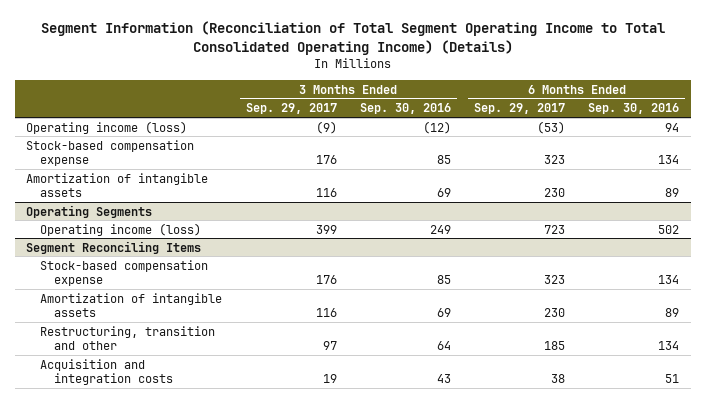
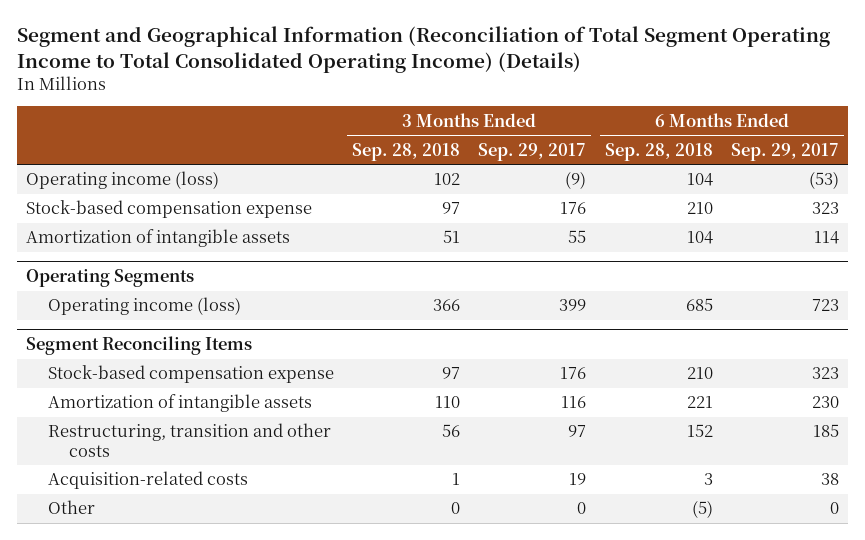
[40,21,665,56] Segment Information (Reconciliation of Total Segment Operating Income to Total Consolidated Operating Income) (Details) -> [16,26,830,73] Segment and Geographical Information (Reconciliation of Total Segment Operating Income to Total Consolidated Operating Income) (Details)
[359,103,451,115] Sep. 30, 2016 -> none
[588,103,680,115] Sep. 30, 2016 -> none
none -> [352,142,461,161] Sep. 28, 2018
none -> [604,142,713,161] Sep. 28, 2018
[315,188,337,198] 116 -> [568,230,587,244] 55
[543,188,565,198] 230 -> [814,231,840,245] 114
[40,325,216,351] Restructuring, transition and other -> [47,423,331,457] Restructuring, transition and other costs
[40,358,174,386] Acquisition and integration costs -> [47,471,248,490] Acquisition-related costs
none -> [47,500,95,515] Other

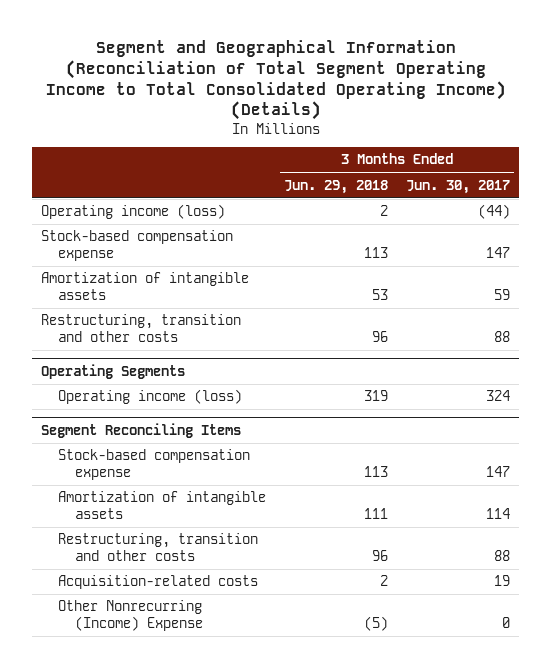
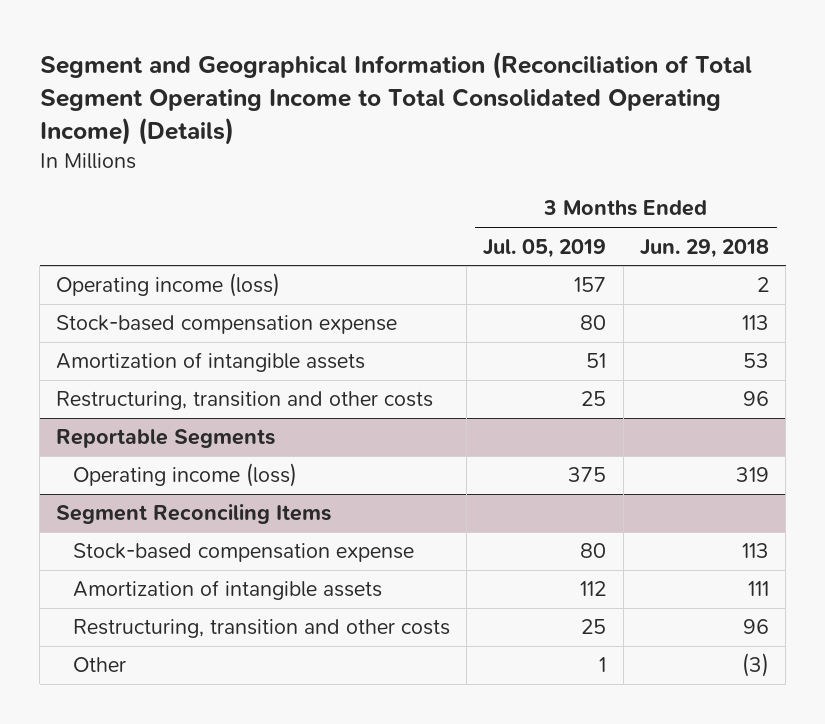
[405,179,510,194] Jun. 30, 2017 -> none
none -> [483,238,607,258] Jul. 05, 2019
[41,363,186,379] Operating Segments -> none
none -> [56,429,276,449] Reportable Segments
[58,575,259,590] Acquisition-related costs -> none
[58,600,203,631] Other Nonrecurring (Income) Expense -> [72,657,126,673] Other
[363,615,388,631] (5) -> [741,653,769,678] (3)

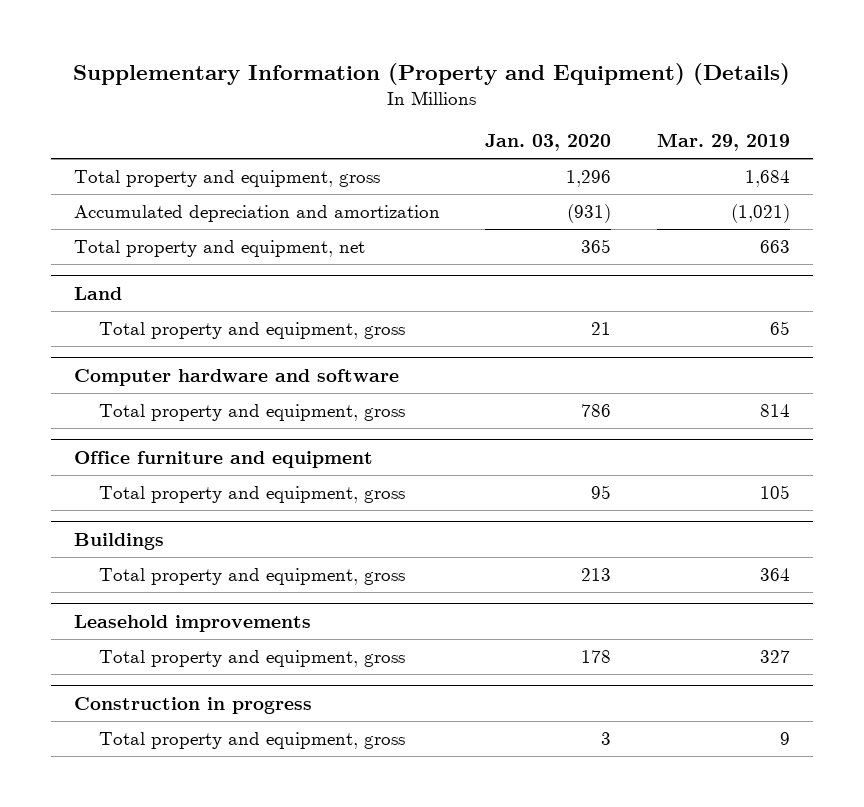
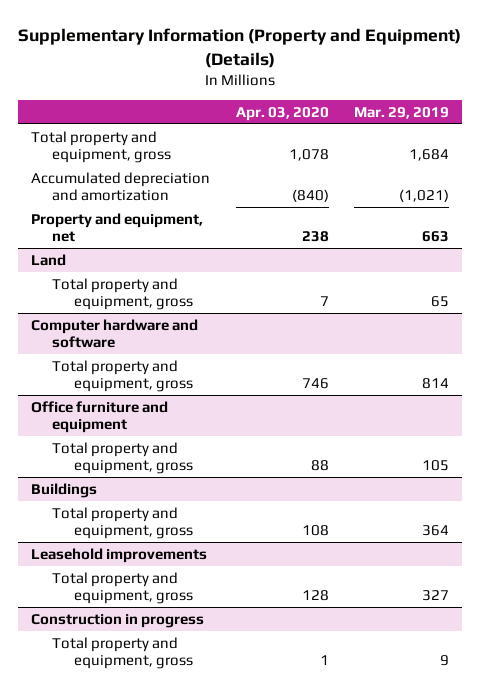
[485,134,612,152] Jan. 03, 2020 -> none
none -> [235,106,329,121] Apr. 03, 2020
[73,239,365,257] Total property and equipment, net -> [30,212,203,243] Property and equipment, net

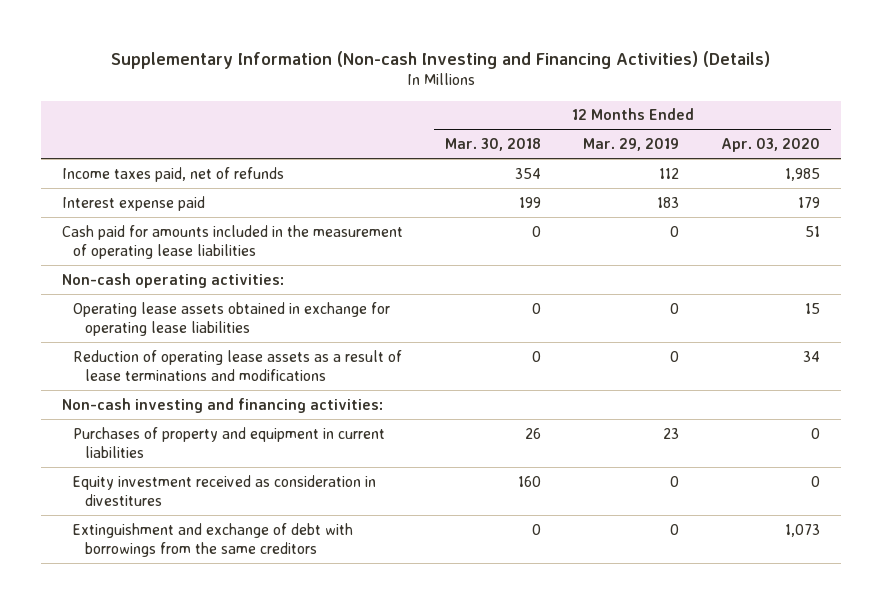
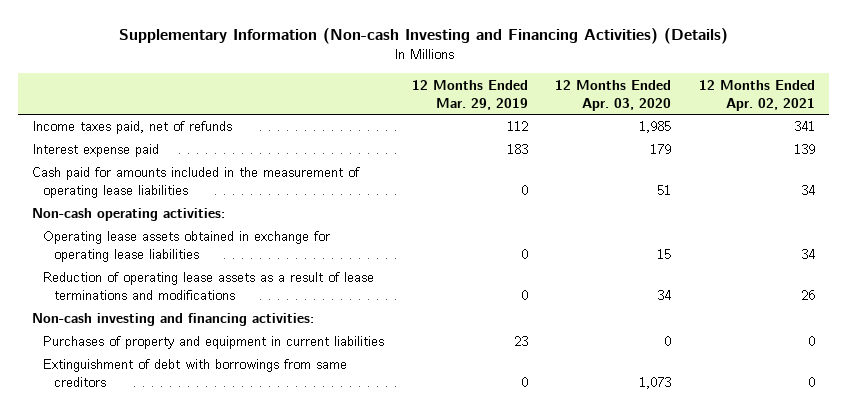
[444,137,541,151] Mar. 30, 2018 -> none
none -> [698,79,815,111] 12 Months Ended Apr. 02, 2021
[73,474,377,506] Equity investment received as consideration in divestitures -> none
[73,522,354,557] Extinguishment and exchange of debt with borrowings from the same creditors -> [43,359,348,388] Extinguishment of debt with borrowings from same creditors

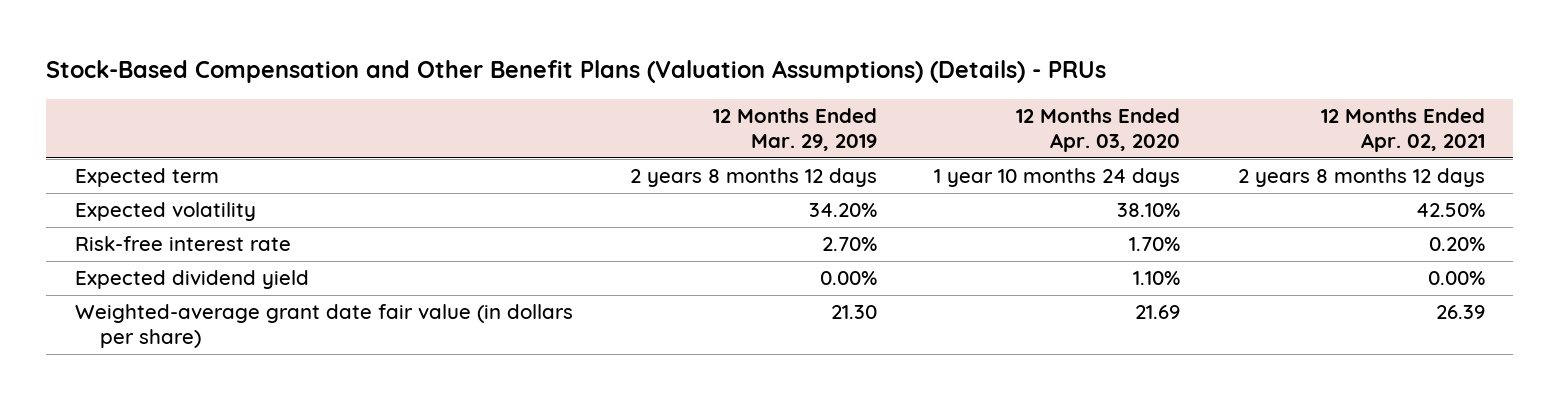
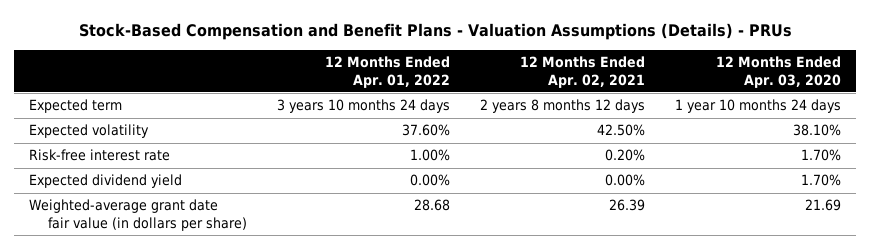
[46,60,1107,84] Stock-Based Compensation and Other Benefit Plans (Valuation Assumptions) (Details) - PRUs -> [79,23,793,41] Stock-Based Compensation and Benefit Plans - Valuation Assumptions (Details) - PRUs
[713,108,878,152] 12 Months Ended Mar. 29, 2019 -> none
none -> [325,56,451,88] 12 Months Ended Apr. 01, 2022
[1133,271,1181,286] 1.10% -> [800,174,841,187] 1.70%

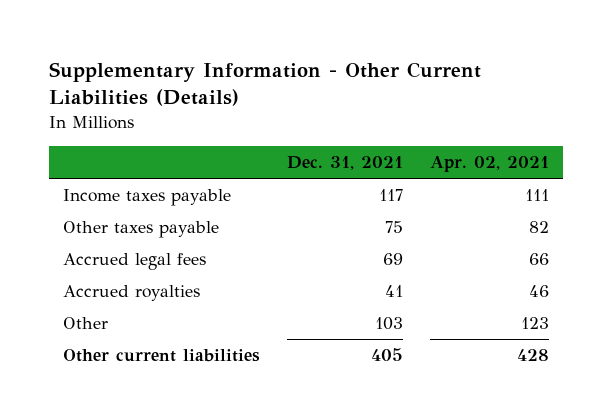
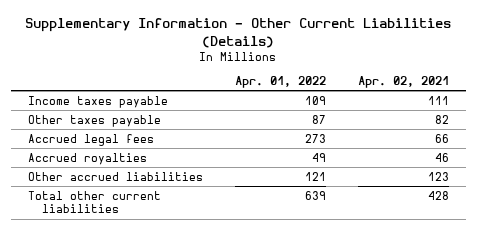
[287,156,404,171] Dec. 31, 2021 -> none
none -> [234,76,326,89] Apr. 01, 2022
[62,317,108,330] Other -> [27,171,203,181] Other accrued liabilities
[62,349,260,363] Other current liabilities -> [27,190,161,214] Total other current liabilities

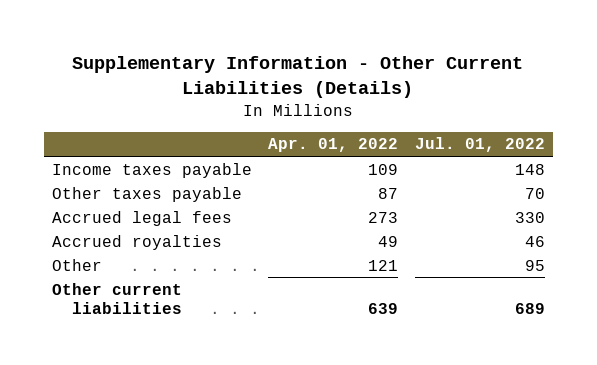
[358,76,450,89] Apr. 02, 2021 -> none
none -> [414,137,545,153] Jul. 01, 2022
[27,171,203,181] Other accrued liabilities -> [51,258,102,271] Other
[27,190,161,214] Total other current liabilities -> [51,282,183,315] Other current liabilities

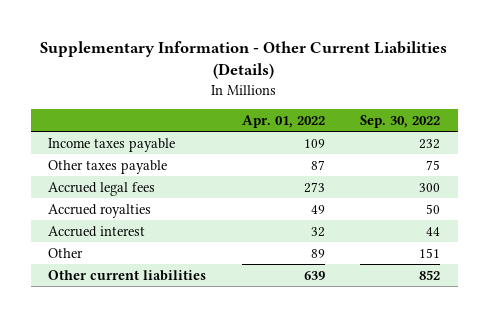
[414,137,545,153] Jul. 01, 2022 -> none
none -> [360,114,441,128] Sep. 30, 2022
none -> [48,225,146,237] Accrued interest
[368,259,399,271] 121 -> [310,248,325,258] 89

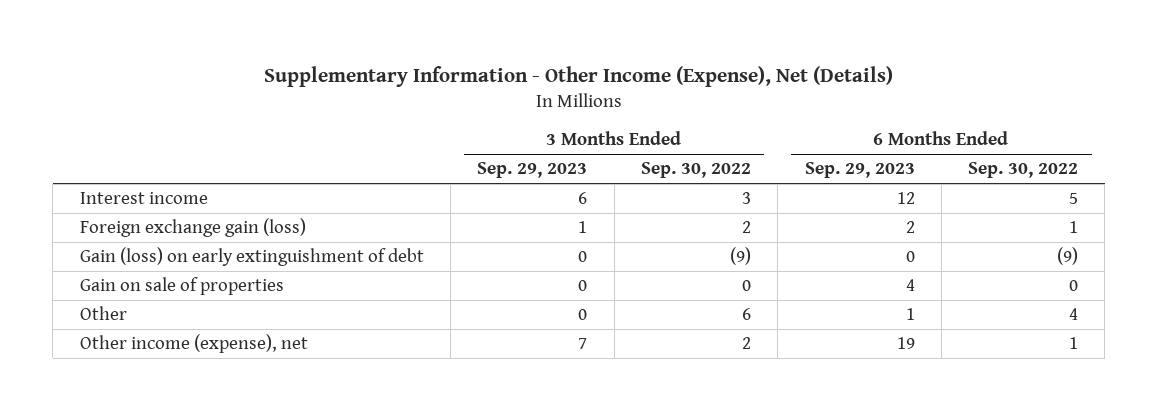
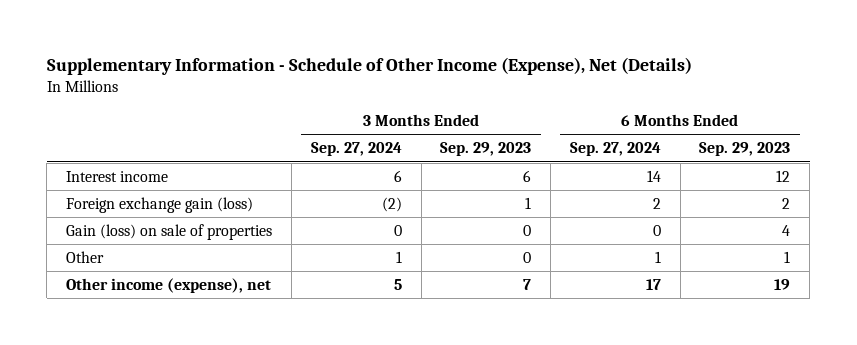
[263,65,893,87] Supplementary Information - Other Income (Expense), Net (Details) -> [46,57,692,76] Supplementary Information - Schedule of Other Income (Expense), Net (Details)
[640,162,751,179] Sep. 30, 2022 -> none
[968,162,1079,179] Sep. 30, 2022 -> none
none -> [310,142,402,157] Sep. 27, 2024
none -> [569,142,661,157] Sep. 27, 2024
[79,247,424,267] Gain (loss) on early extinguishment of debt -> none
[79,277,284,296] Gain on sale of properties -> [66,223,273,240] Gain (loss) on sale of properties

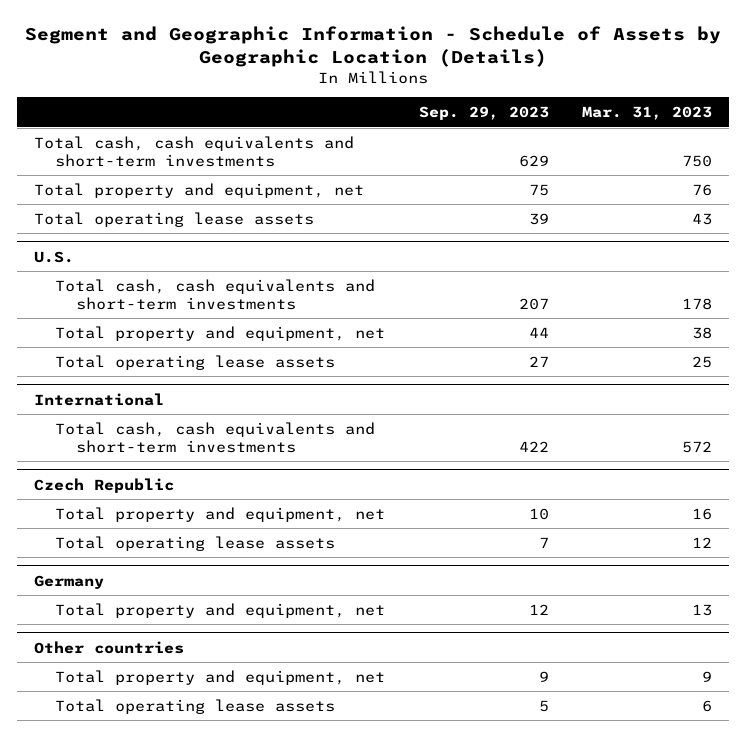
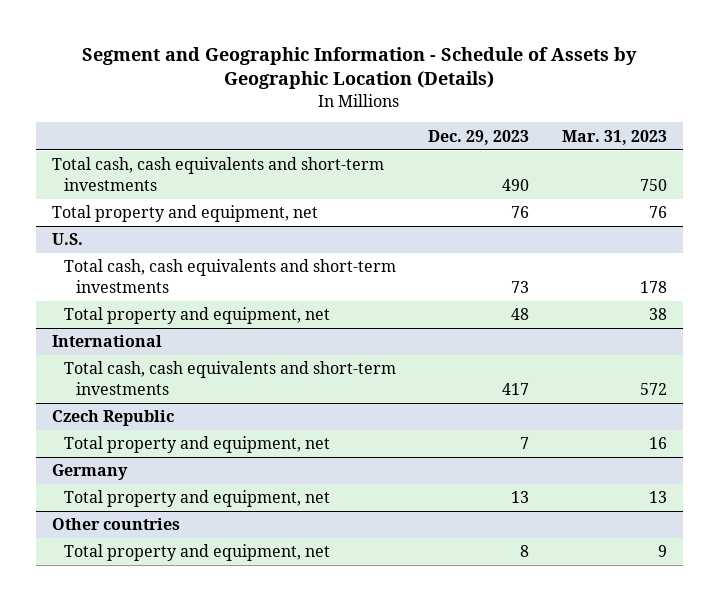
[418,106,549,121] Sep. 29, 2023 -> none
none -> [428,129,530,145] Dec. 29, 2023
[33,211,314,227] Total operating lease assets -> none
[55,354,336,370] Total operating lease assets -> none
[55,535,336,551] Total operating lease assets -> none
[55,698,336,714] Total operating lease assets -> none

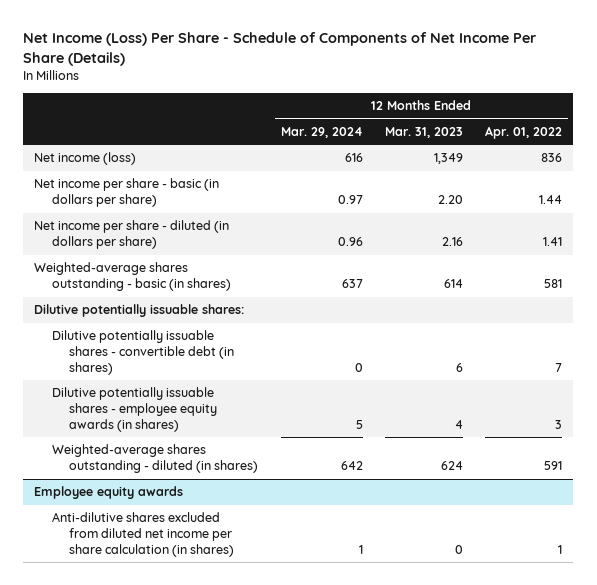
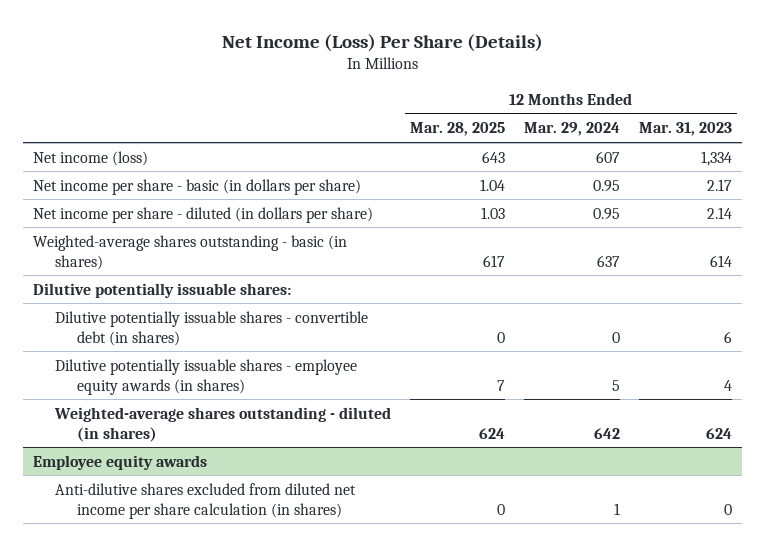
[23,32,537,66] Net Income (Loss) Per Share - Schedule of Components of Net Income Per Share (Details) -> [221,33,543,52] Net Income (Loss) Per Share (Details)
[485,126,563,140] Apr. 01, 2022 -> none
none -> [410,122,506,137] Mar. 28, 2025
[344,153,363,163] 616 -> [596,150,621,163] 607
[433,153,463,165] 1,349 -> [701,150,733,166] 1,334
[337,195,363,205] 0.97 -> [593,179,621,192] 0.95
[437,195,463,205] 2.20 -> [707,178,733,191] 2.17
[337,237,363,247] 0.96 -> [593,207,621,220] 0.95
[441,237,463,247] 2.16 -> [707,206,733,219] 2.14

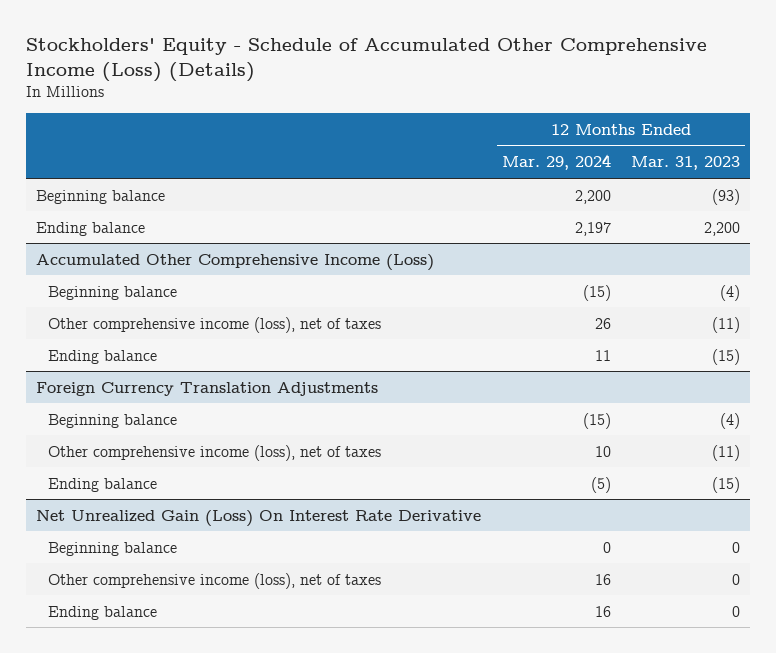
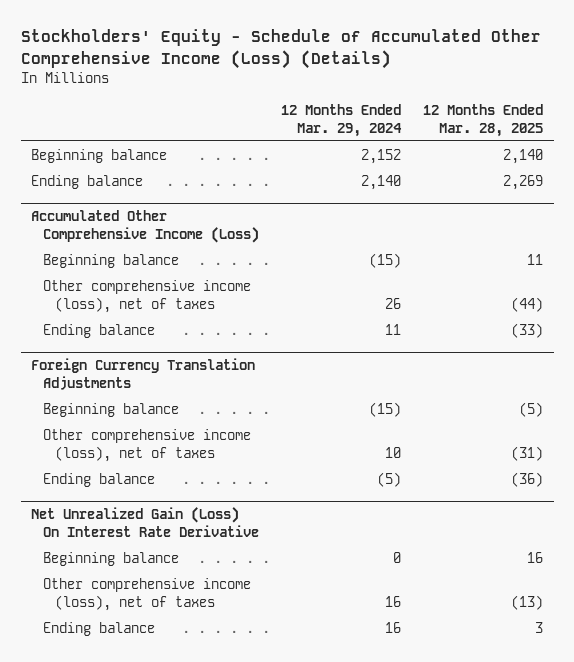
[630,156,740,171] Mar. 31, 2023 -> none
none -> [422,104,543,138] 12 Months Ended Mar. 28, 2025
[574,189,611,204] 2,200 -> [361,148,402,164] 2,152
[574,221,611,236] 2,197 -> [361,174,402,190] 2,140

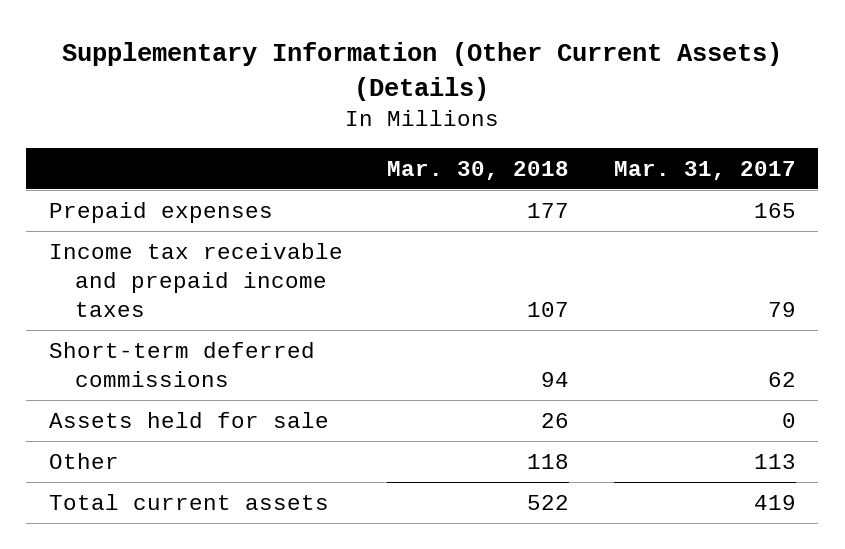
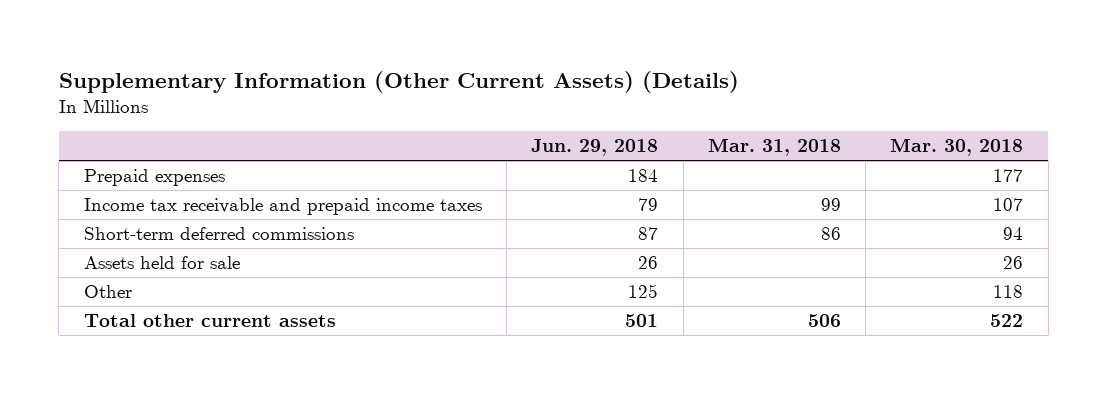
[613,160,796,180] Mar. 31, 2017 -> none
none -> [531,139,659,157] Jun. 29, 2018
none -> [707,138,841,157] Mar. 31, 2018
[48,493,329,510] Total current assets -> [83,313,336,327] Total other current assets

